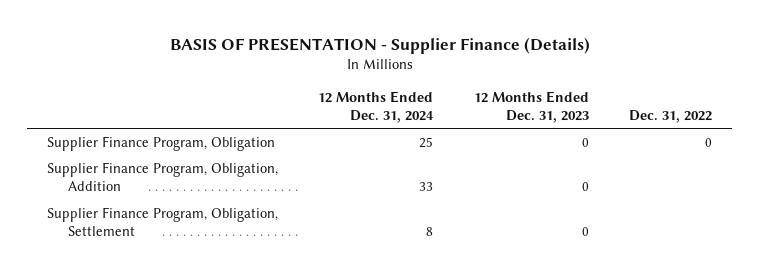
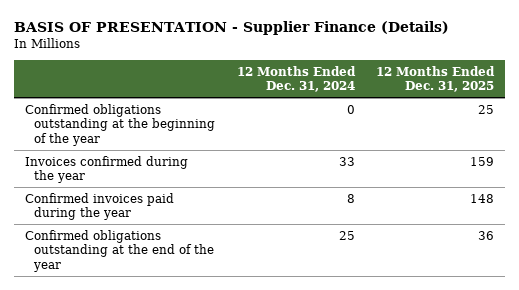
[473,90,589,123] 12 Months Ended Dec. 31, 2023 -> none
[629,109,713,123] Dec. 31, 2022 -> none
none -> [376,65,496,93] 12 Months Ended Dec. 31, 2025
[47,135,276,151] Supplier Finance Program, Obligation -> none
none -> [25,103,215,146] Confirmed obligations outstanding at the beginning of the year
[47,161,279,192] Supplier Finance Program, Obligation, Addition -> [25,155,189,184] Invoices confirmed during the year
[47,206,279,237] Supplier Finance Program, Obligation, Settlement -> [25,192,175,221] Confirmed invoices paid during the year
none -> [25,229,214,272] Confirmed obligations outstanding at the end of the year

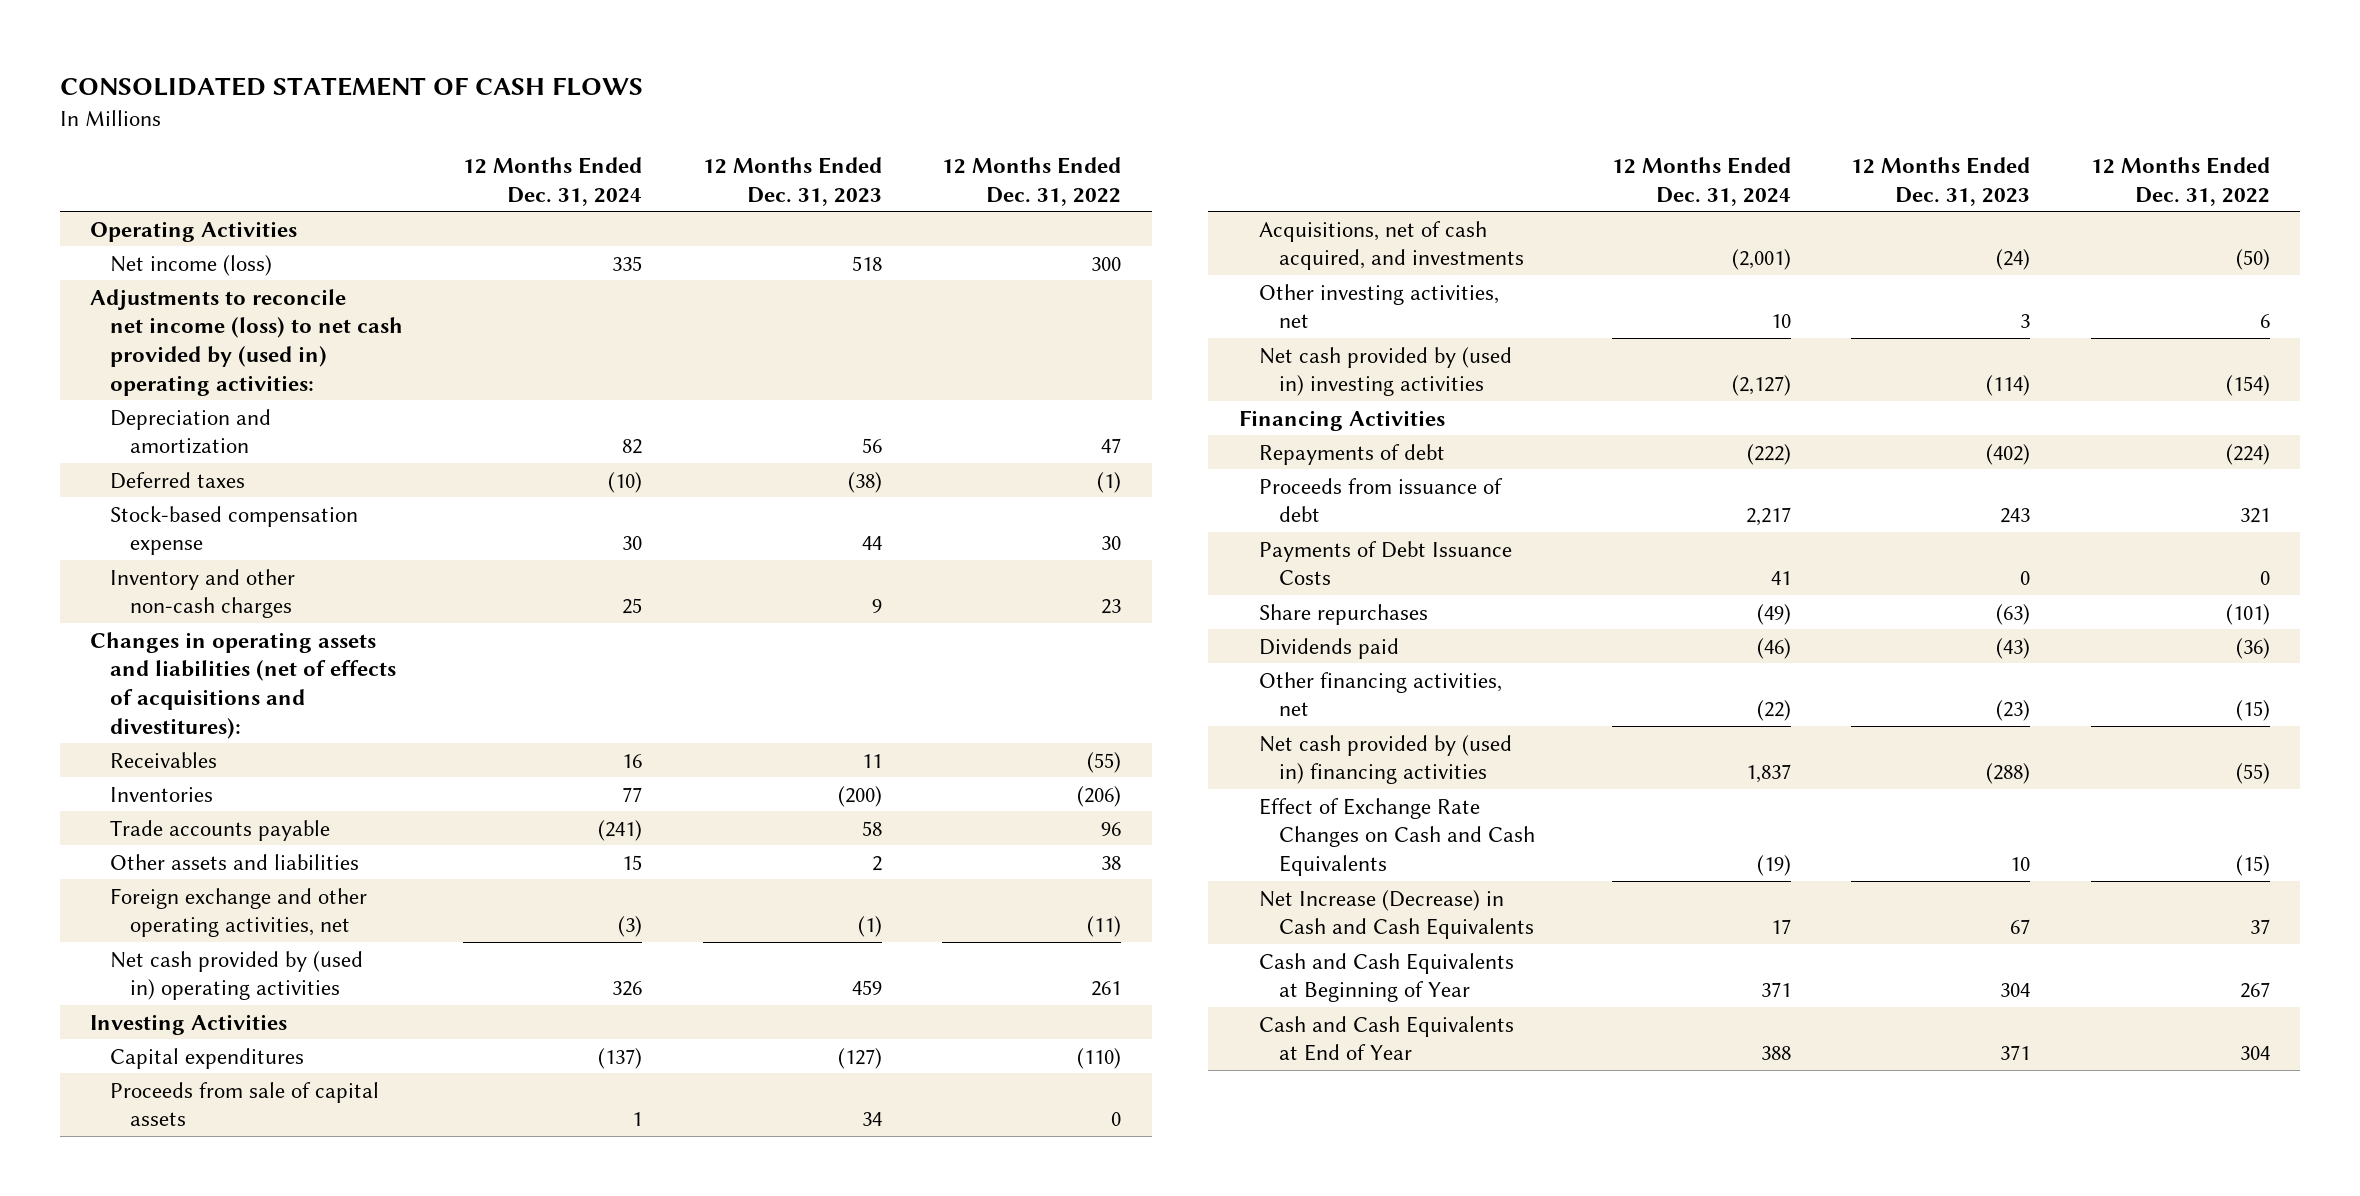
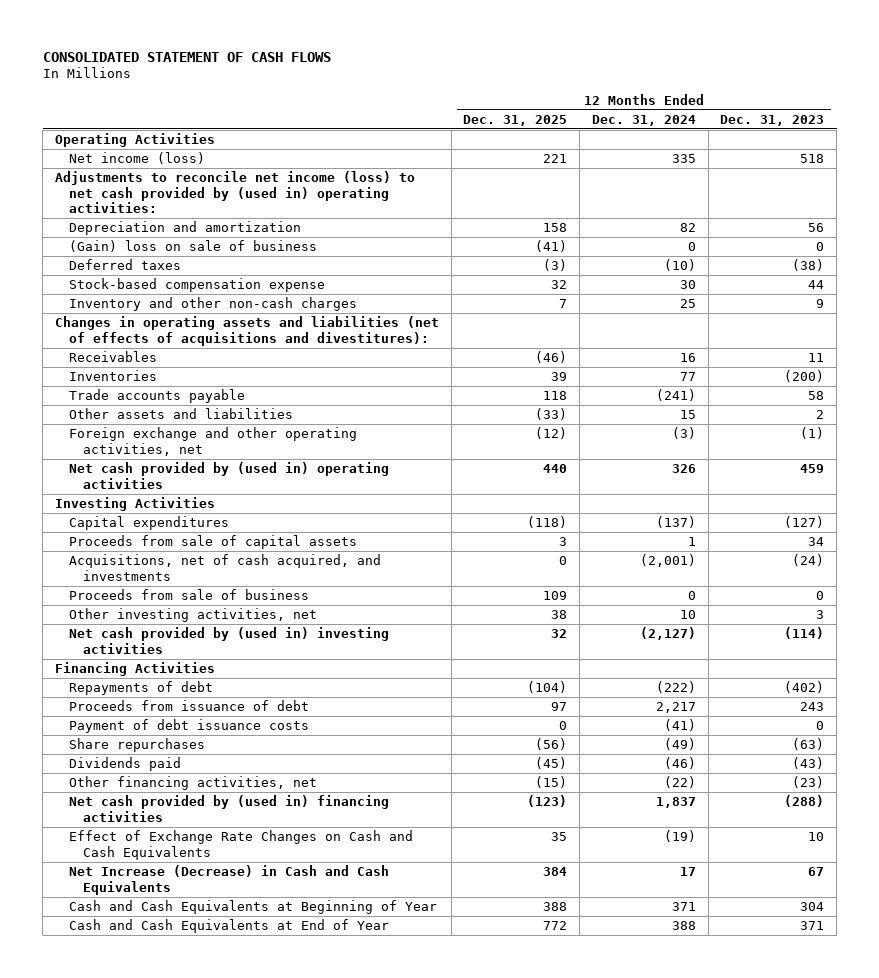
[942,156,1122,206] 12 Months Ended Dec. 31, 2022 -> none
none -> [463,114,568,126] Dec. 31, 2025
none -> [69,240,318,253] (Gain) loss on sale of business
none -> [69,589,310,601] Proceeds from sale of business
[1258,540,1512,586] Payments of Debt Issuance Costs -> [69,719,310,734] Payment of debt issuance costs
[1771,571,1792,586] 41 -> [663,719,696,732] (41)

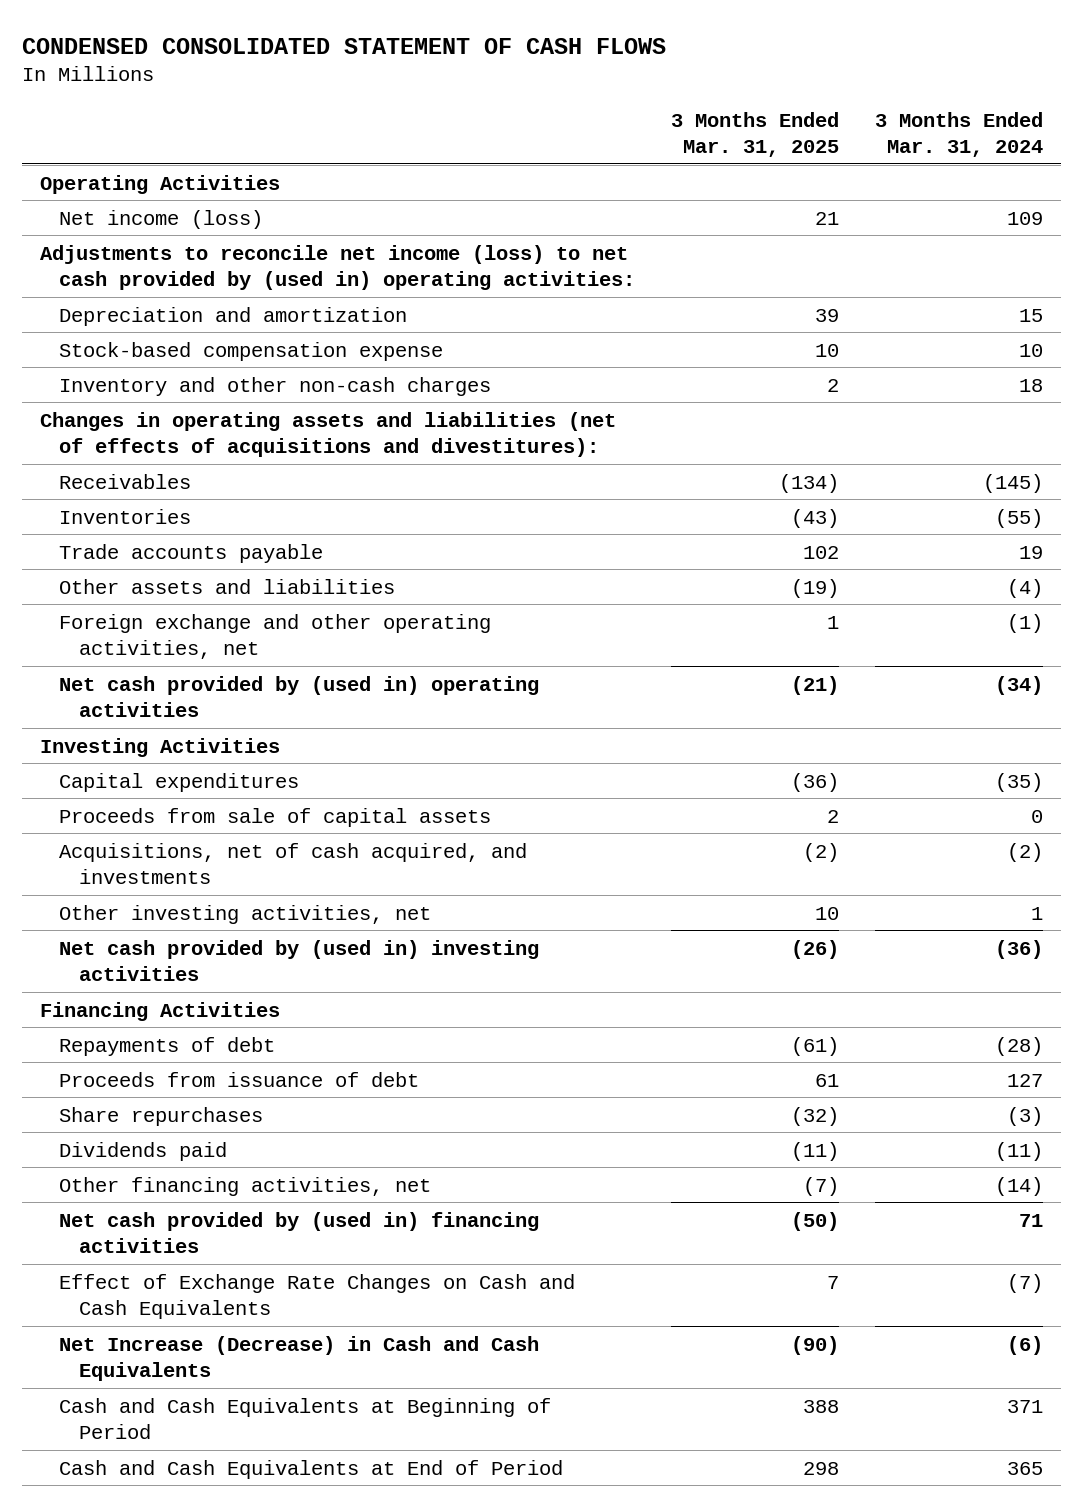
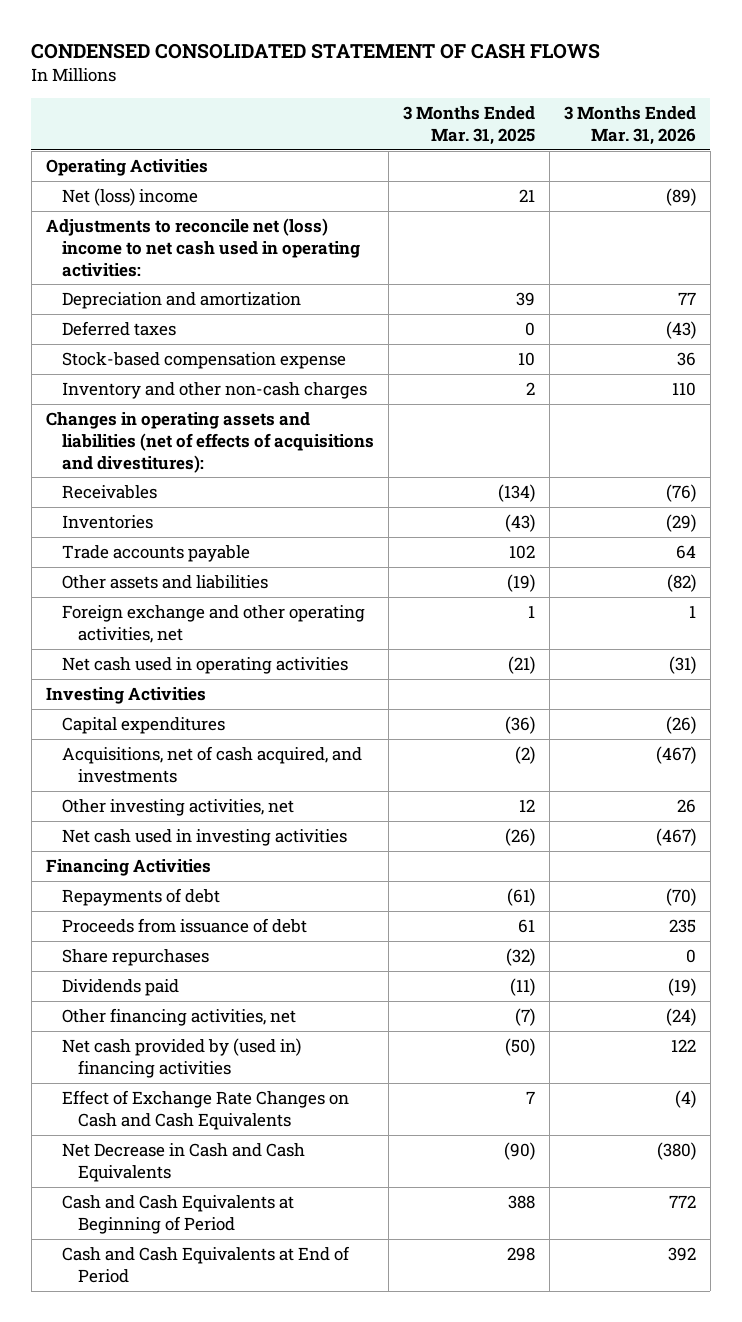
[875,111,1044,157] 3 Months Ended Mar. 31, 2024 -> none
none -> [563,106,696,146] 3 Months Ended Mar. 31, 2026
[59,209,264,229] Net income (loss) -> [62,188,199,207] Net (loss) income
[39,244,636,290] Adjustments to reconcile net income (loss) to net cash provided by (used in) operating activities: -> [45,218,361,277] Adjustments to reconcile net (loss) income to net cash used in operating activities:
none -> [62,321,177,337] Deferred taxes
[59,675,540,717] Net cash provided by (used in) operating activities -> [62,657,349,675] Net cash used in operating activities
[59,807,492,827] Proceeds from sale of capital assets -> none
[815,906,840,920] 10 -> [518,799,535,813] 12
[59,939,540,981] Net cash provided by (used in) investing activities -> [62,829,348,847] Net cash used in investing activities
[59,1335,540,1381] Net Increase (Decrease) in Cash and Cash Equivalents -> [62,1143,306,1182] Net Decrease in Cash and Cash Equivalents

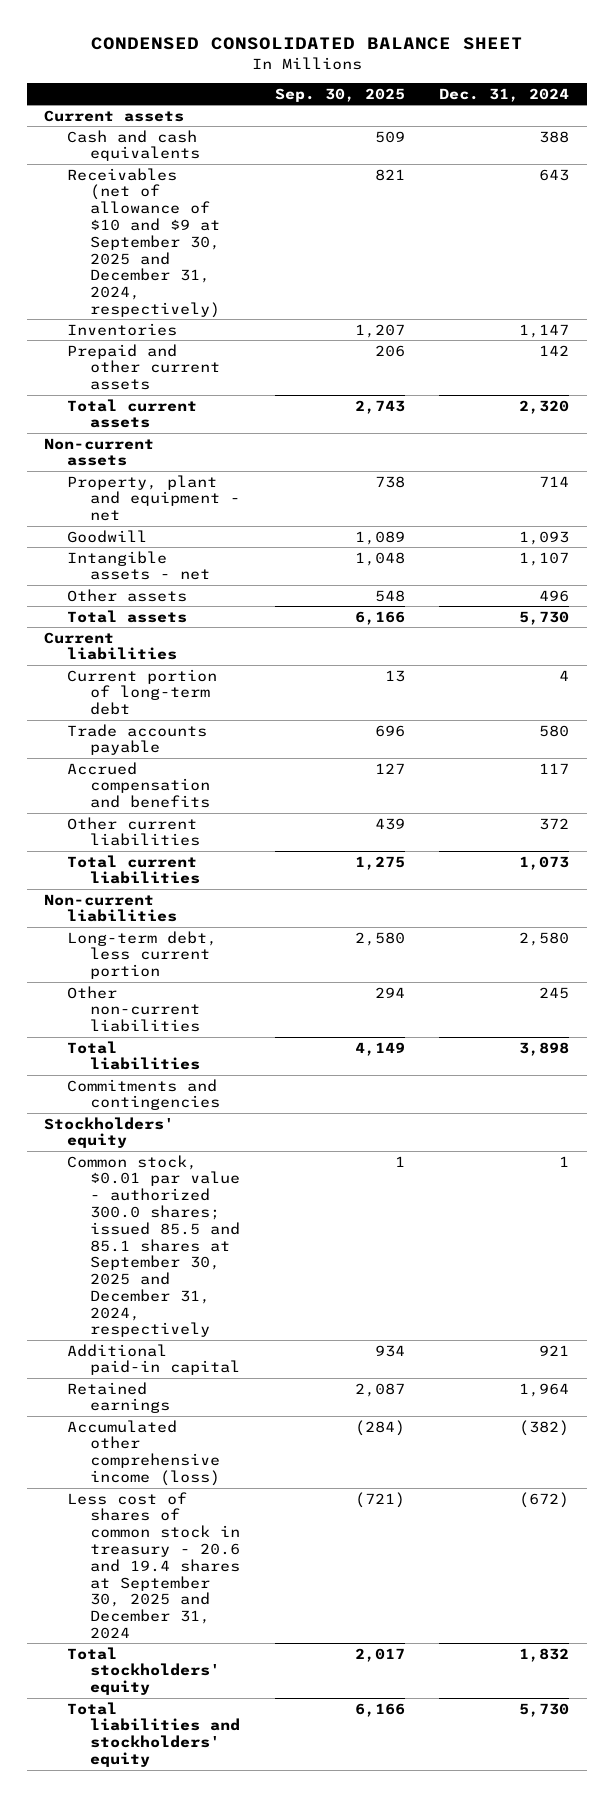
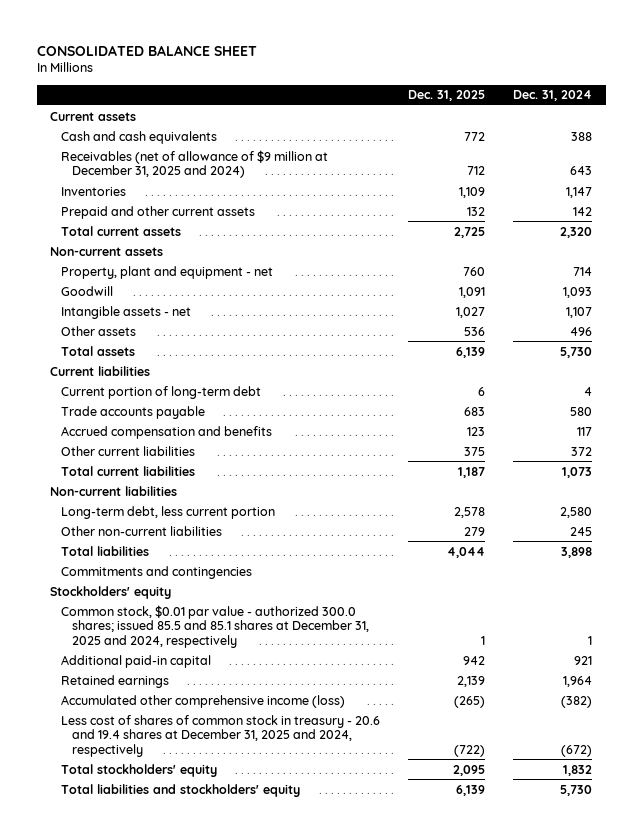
[90,37,523,51] CONDENSED CONSOLIDATED BALANCE SHEET -> [36,44,257,56] CONSOLIDATED BALANCE SHEET
[274,87,405,102] Sep. 30, 2025 -> none
none -> [408,90,486,102] Dec. 31, 2025
[67,167,221,318] Receivables (net of allowance of $10 and $9 at September 30, 2025 and December 31, 2024, respectively) -> [61,149,329,179] Receivables (net of allowance of $9 million at December 31, 2025 and 2024)
[67,1154,241,1338] Common stock, $0.01 par value - authorized 300.0 shares; issued 85.5 and 85.1 shares at September 30, 2025 and December 31, 2024, respectively -> [61,604,370,648] Common stock, $0.01 par value - authorized 300.0 shares; issued 85.5 and 85.1 shares at December 31, 2025 and 2024, respectively
[67,1491,241,1639] Less cost of shares of common stock in treasury - 20.6 and 19.4 shares at September 30, 2025 and December 31, 2024 -> [61,714,381,757] Less cost of shares of common stock in treasury - 20.6 and 19.4 shares at December 31, 2025 and 2024, respectively

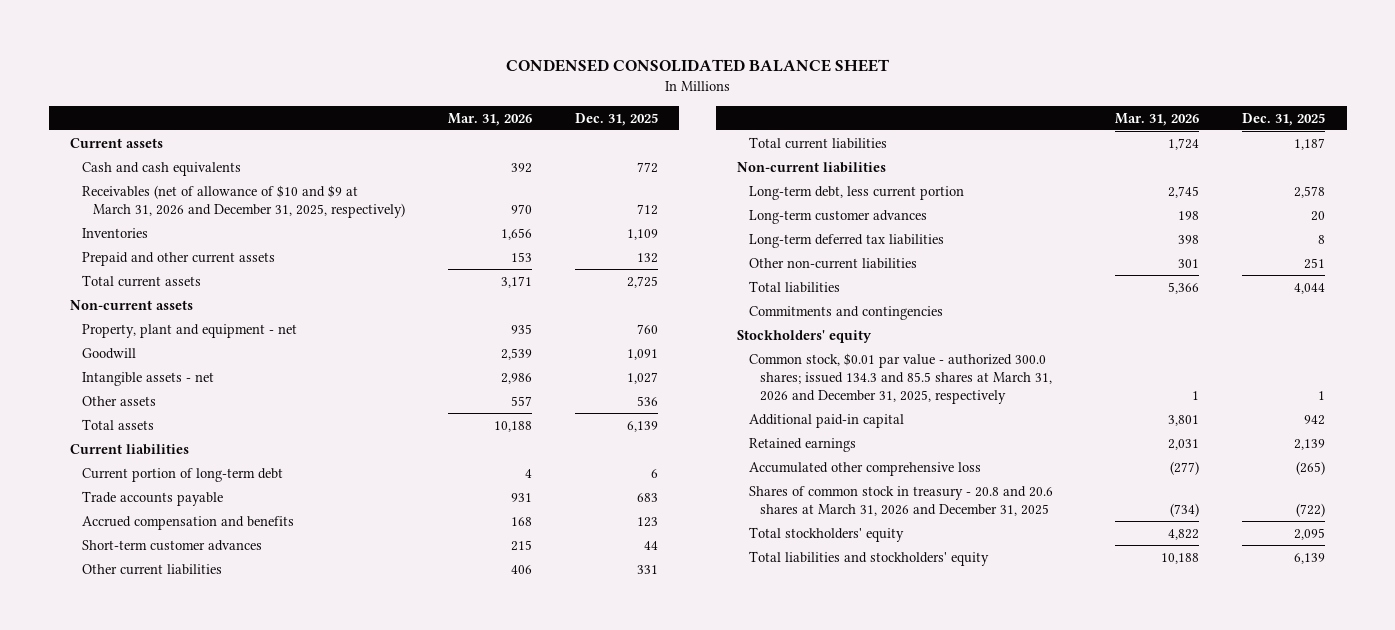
[36,44,257,56] CONSOLIDATED BALANCE SHEET -> [505,59,889,73] CONDENSED CONSOLIDATED BALANCE SHEET
[512,90,592,102] Dec. 31, 2024 -> none
none -> [447,112,532,126] Mar. 31, 2026
[61,149,329,179] Receivables (net of allowance of $9 million at December 31, 2025 and 2024) -> [81,184,405,218] Receivables (net of allowance of $10 and $9 at March 31, 2026 and December 31, 2025, respectively)
none -> [81,539,262,551] Short-term customer advances
[464,446,486,456] 375 -> [636,564,658,574] 331
none -> [748,209,927,224] Long-term customer advances
none -> [748,233,944,248] Long-term deferred tax liabilities
[464,526,486,536] 279 -> [1304,257,1326,269] 251
[61,604,370,648] Common stock, $0.01 par value - authorized 300.0 shares; issued 85.5 and 85.1 shares at December 31, 2025 and 2024, respectively -> [748,352,1053,405] Common stock, $0.01 par value - authorized 300.0 shares; issued 134.3 and 85.5 shares at March 31, 2026 and December 31, 2025, respectively
[61,694,346,708] Accumulated other comprehensive income (loss) -> [748,461,981,476] Accumulated other comprehensive loss
[61,714,381,757] Less cost of shares of common stock in treasury - 20.6 and 19.4 shares at December 31, 2025 and 2024, respectively -> [748,485,1053,516] Shares of common stock in treasury - 20.8 and 20.6 shares at March 31, 2026 and December 31, 2025

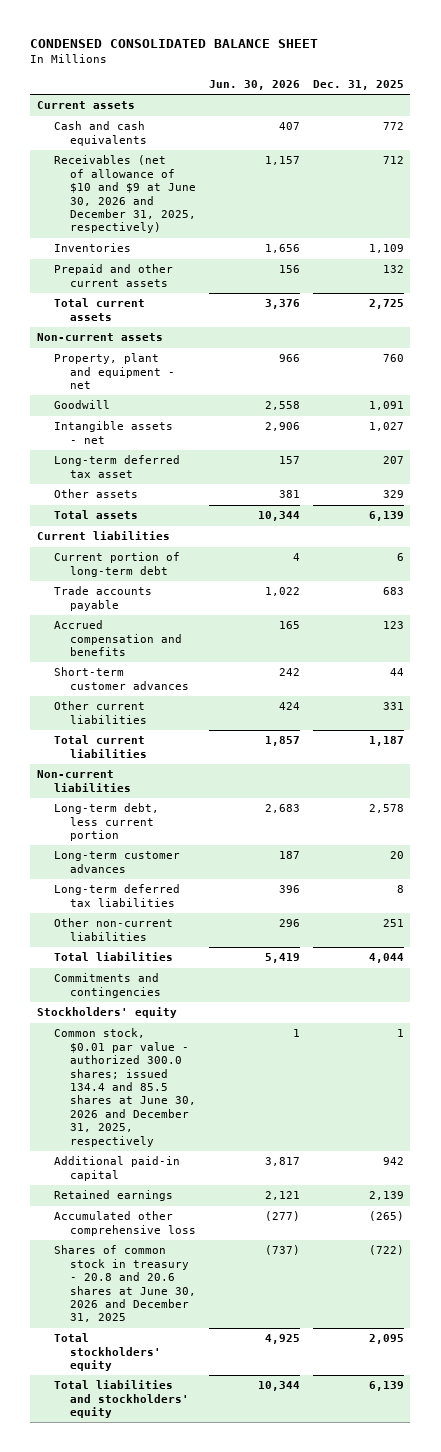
[447,112,532,126] Mar. 31, 2026 -> none
none -> [209,79,301,90] Jun. 30, 2026
[81,184,405,218] Receivables (net of allowance of $10 and $9 at March 31, 2026 and December 31, 2025, respectively) -> [53,155,197,234] Receivables (net of allowance of $10 and $9 at June 30, 2026 and December 31, 2025, respectively)
none -> [53,455,180,478] Long-term deferred tax asset
[636,395,658,406] 536 -> [382,490,404,499] 329
[748,352,1053,405] Common stock, $0.01 par value - authorized 300.0 shares; issued 134.3 and 85.5 shares at March 31, 2026 and December 31, 2025, respectively -> [53,1028,197,1147] Common stock, $0.01 par value - authorized 300.0 shares; issued 134.4 and 85.5 shares at June 30, 2026 and December 31, 2025, respectively
[748,485,1053,516] Shares of common stock in treasury - 20.8 and 20.6 shares at March 31, 2026 and December 31, 2025 -> [53,1245,197,1323] Shares of common stock in treasury - 20.8 and 20.6 shares at June 30, 2026 and December 31, 2025

